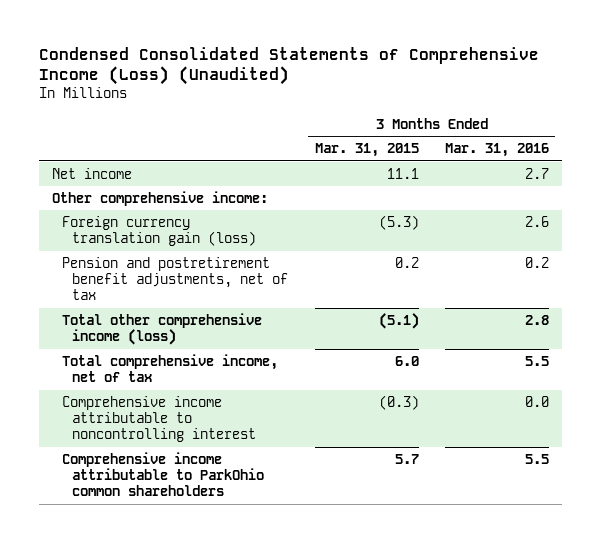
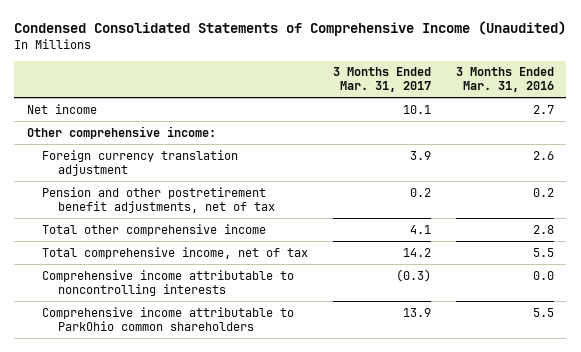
[39,46,540,86] Condensed Consolidated Statements of Comprehensive Income (Loss) (Unaudited) -> [14,20,567,36] Condensed Consolidated Statements of Comprehensive Income (Unaudited)
[314,143,419,158] Mar. 31, 2015 -> none
none -> [333,67,432,93] 3 Months Ended Mar. 31, 2017
[62,215,257,247] Foreign currency translation gain (loss) -> [42,149,239,176] Foreign currency translation adjustment
[62,256,289,301] Pension and postretirement benefit adjustments, net of tax -> [42,186,275,213] Pension and other postretirement benefit adjustments, net of tax
[62,312,263,346] Total other comprehensive income (loss) -> [42,223,267,236] Total other comprehensive income
[62,395,257,443] Comprehensive income attributable to noncontrolling interest -> [42,269,295,296] Comprehensive income attributable to noncontrolling interests

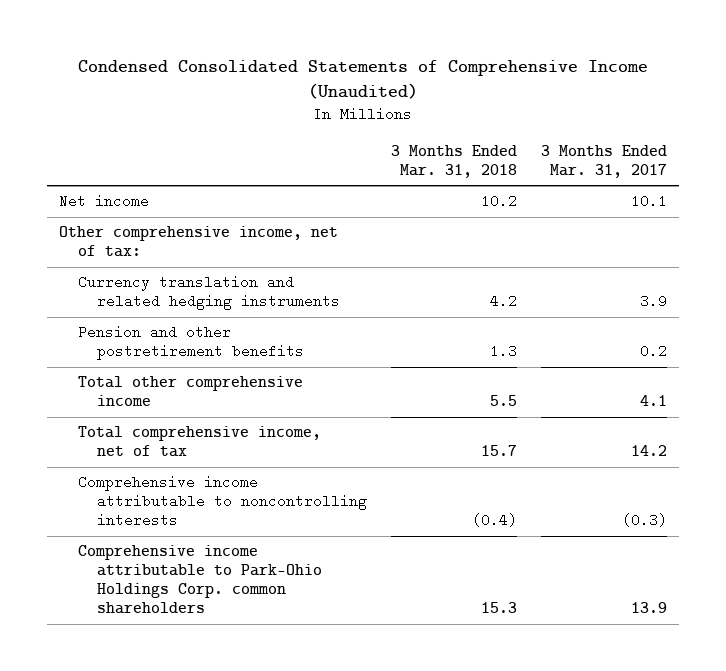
[455,67,554,93] 3 Months Ended Mar. 31, 2016 -> none
none -> [390,144,517,178] 3 Months Ended Mar. 31, 2018
[26,125,216,139] Other comprehensive income: -> [58,226,338,258] Other comprehensive income, net of tax:
[42,149,239,176] Foreign currency translation adjustment -> [77,275,340,311] Currency translation and related hedging instruments
[42,186,275,213] Pension and other postretirement benefit adjustments, net of tax -> [77,325,304,361] Pension and other postretirement benefits
[42,306,295,331] Comprehensive income attributable to ParkOhio common shareholders -> [77,545,322,615] Comprehensive income attributable to Park-Ohio Holdings Corp. common shareholders

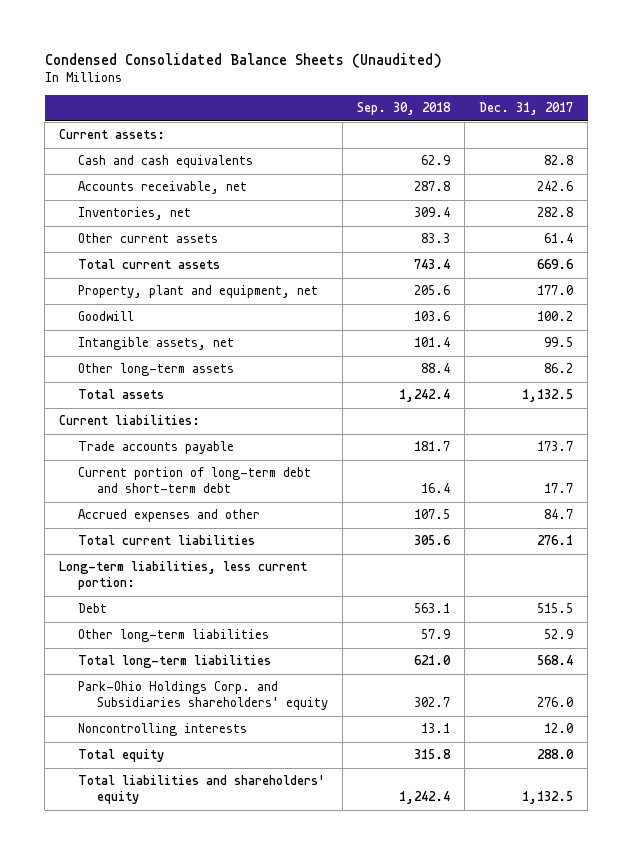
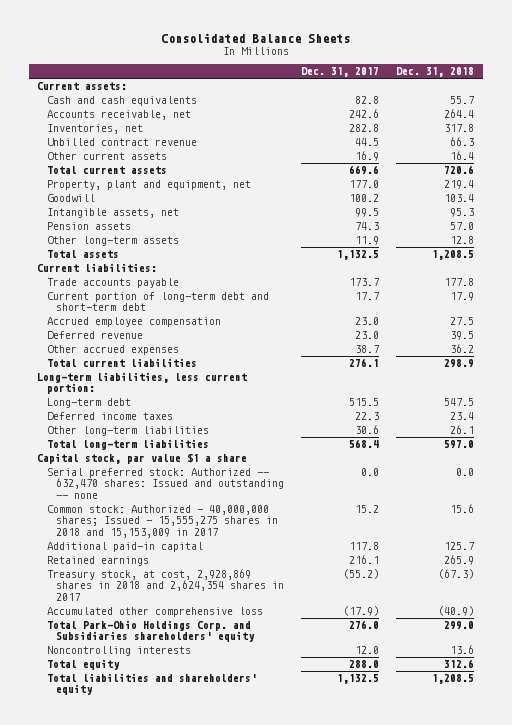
[44,52,442,68] Condensed Consolidated Balance Sheets (Unaudited) -> [160,32,350,43] Consolidated Balance Sheets
[357,102,452,116] Sep. 30, 2018 -> none
none -> [396,67,475,78] Dec. 31, 2018
none -> [46,138,197,147] Unbilled contract revenue
[544,233,574,244] 61.4 -> [355,151,380,162] 16.9
none -> [46,222,131,231] Pension assets
[544,363,574,374] 86.2 -> [355,236,380,246] 11.9
none -> [46,317,221,328] Accrued employee compensation
none -> [46,331,143,340] Deferred revenue
[78,509,261,523] Accrued expenses and other -> [46,345,179,356] Other accrued expenses
[544,509,574,520] 84.7 -> [355,345,380,354] 38.7
[78,603,108,614] Debt -> [46,398,131,409] Long-term debt
none -> [46,412,173,421] Deferred income taxes
[544,629,574,640] 52.9 -> [355,425,380,435] 30.6
none -> [37,453,248,465] Capital stock, par value $1 a share
none -> [46,468,285,499] Serial preferred stock: Authorized -- 632,470 shares: Issued and outstanding -- none
none -> [46,505,279,538] Common stock: Authorized - 40,000,000 shares; Issued - 15,555,275 shares in 2018 and 15,153,009 in 2017
none -> [46,542,203,553] Additional paid-in capital
none -> [46,556,149,567] Retained earnings
none -> [46,569,285,601] Treasury stock, at cost, 2,928,869 shares in 2018 and 2,624,354 shares in 2017
none -> [46,607,263,618] Accumulated other comprehensive loss
[78,681,328,711] Park-Ohio Holdings Corp. and Subsidiaries shareholders' equity -> [46,620,256,643] Total Park-Ohio Holdings Corp. and Subsidiaries shareholders' equity

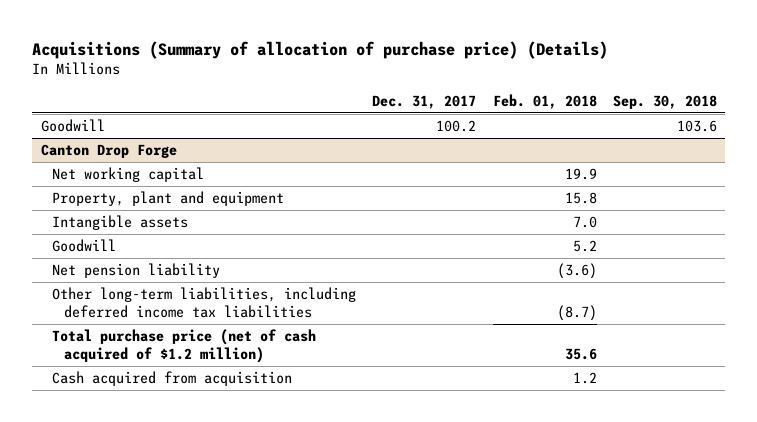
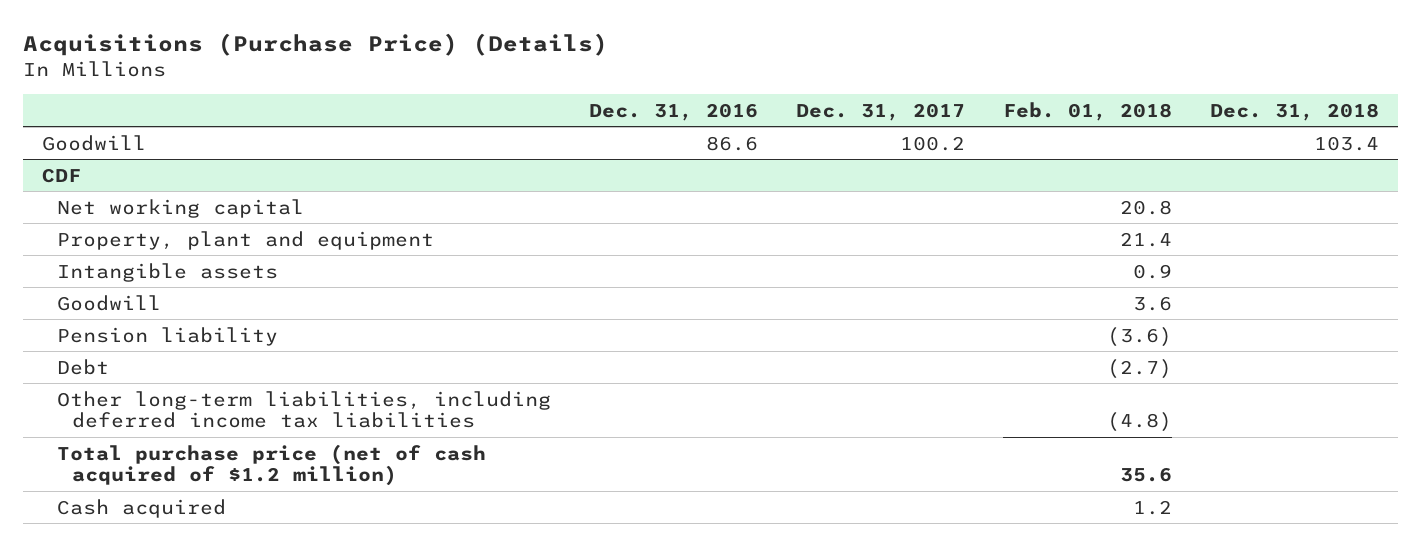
[32,40,609,59] Acquisitions (Summary of allocation of purchase price) (Details) -> [22,33,608,57] Acquisitions (Purchase Price) (Details)
[612,94,717,109] Sep. 30, 2018 -> none
none -> [588,102,758,121] Dec. 31, 2016
none -> [1210,102,1380,121] Dec. 31, 2018
[40,144,177,159] Canton Drop Forge -> [41,167,81,183] CDF
[564,168,597,181] 19.9 -> [1120,199,1173,215] 20.8
[564,192,597,205] 15.8 -> [1120,231,1173,247] 21.4
[572,216,597,229] 7.0 -> [1133,263,1173,279] 0.9
[572,240,597,253] 5.2 -> [1133,295,1173,311] 3.6
[52,263,221,279] Net pension liability -> [56,326,278,346] Pension liability
none -> [56,358,109,375] Debt
[556,305,597,322] (8.7) -> [1107,412,1173,433] (4.8)
[52,371,293,387] Cash acquired from acquisition -> [56,498,226,518] Cash acquired

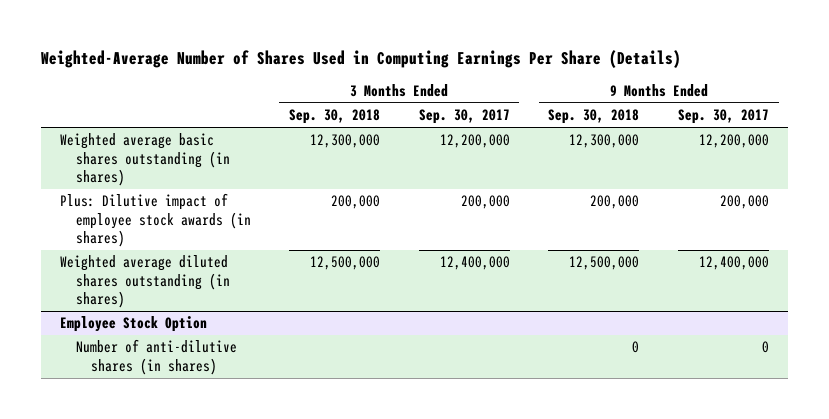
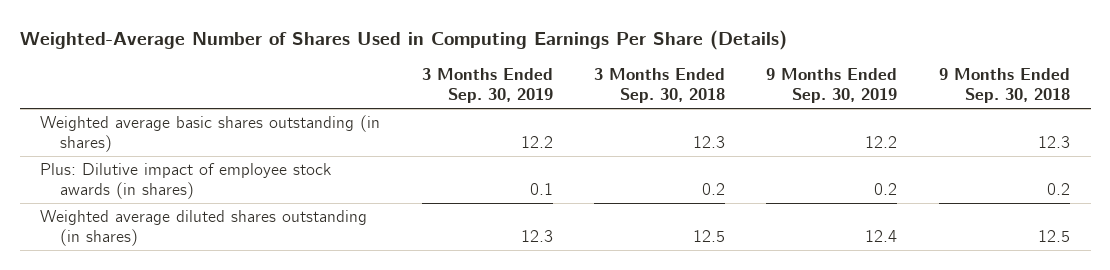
[418,109,510,125] Sep. 30, 2017 -> none
[677,109,769,125] Sep. 30, 2017 -> none
none -> [421,68,553,104] 3 Months Ended Sep. 30, 2019
none -> [766,68,898,104] 9 Months Ended Sep. 30, 2019
[60,316,208,333] Employee Stock Option -> none
[75,339,237,375] Number of anti-dilutive shares (in shares) -> none
[310,134,381,149] 12,300,000 -> [693,136,726,149] 12.3
[569,134,640,149] 12,300,000 -> [1037,136,1070,149] 12.3
[331,195,381,210] 200,000 -> [702,183,726,196] 0.2
[590,195,640,210] 200,000 -> [1046,183,1070,196] 0.2
[310,256,381,271] 12,500,000 -> [693,230,726,243] 12.5
[569,256,640,271] 12,500,000 -> [1037,230,1070,243] 12.5

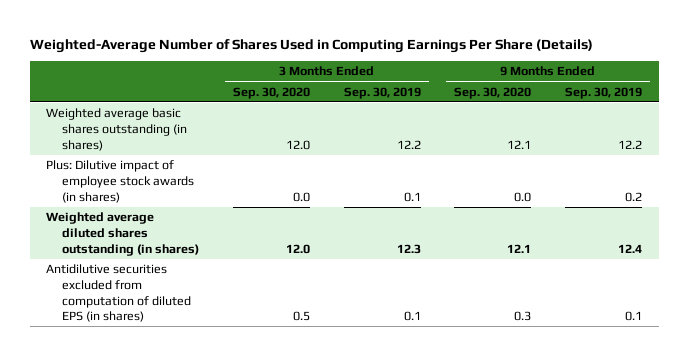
[594,68,726,104] 3 Months Ended Sep. 30, 2018 -> none
[938,68,1070,104] 9 Months Ended Sep. 30, 2018 -> none
none -> [232,86,310,99] Sep. 30, 2020
none -> [454,86,532,99] Sep. 30, 2020
none -> [46,264,192,323] Antidilutive securities excluded from computation of diluted EPS (in shares)

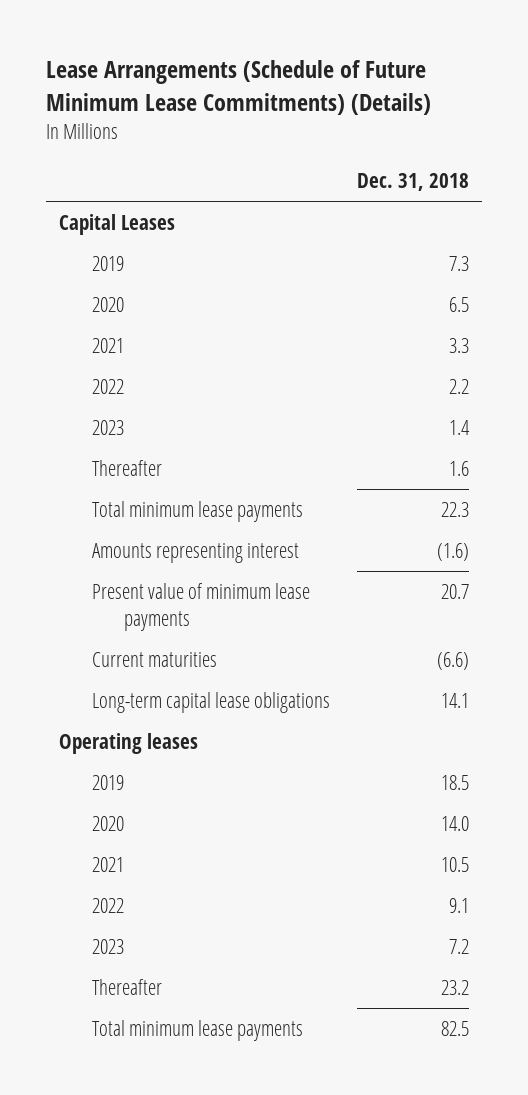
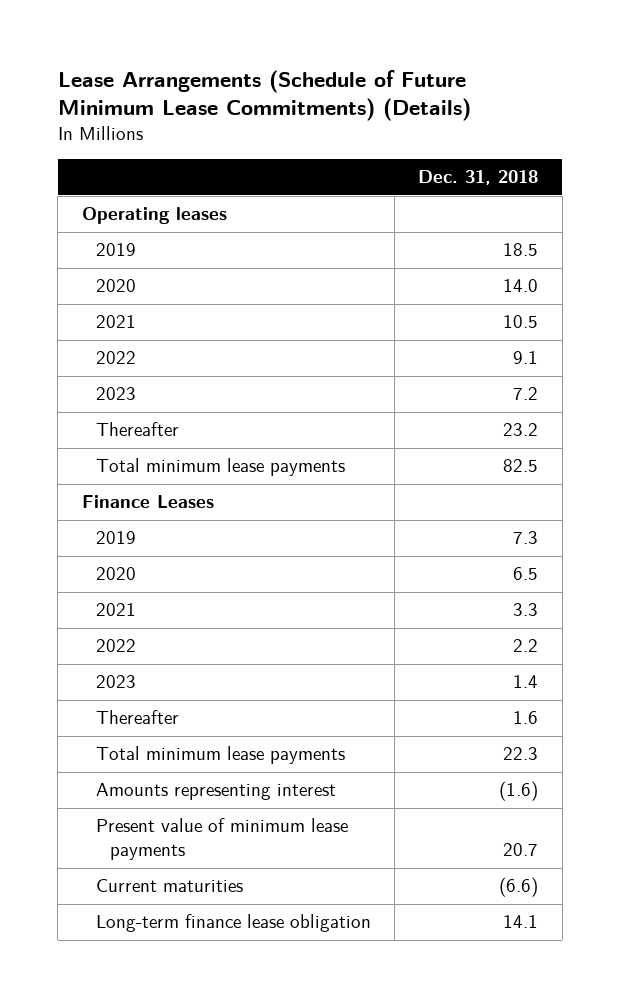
[59,732,199,754] Operating leases -> [81,207,227,225] Operating leases
[91,774,124,790] 2019 -> [95,243,136,257] 2019
[91,815,124,831] 2020 -> [95,279,136,293] 2020
[91,856,124,872] 2021 -> [95,315,136,329] 2021
[91,897,124,913] 2022 -> [95,351,136,365] 2022
[91,938,124,954] 2023 -> [95,387,136,401] 2023
[91,978,162,995] Thereafter -> [95,422,179,437] Thereafter
[91,1019,303,1041] Total minimum lease payments -> [95,458,345,477] Total minimum lease payments
[59,213,176,235] Capital Leases -> [81,495,214,509] Finance Leases
[91,691,330,713] Long-term capital lease obligations -> [95,914,371,933] Long-term finance lease obligation

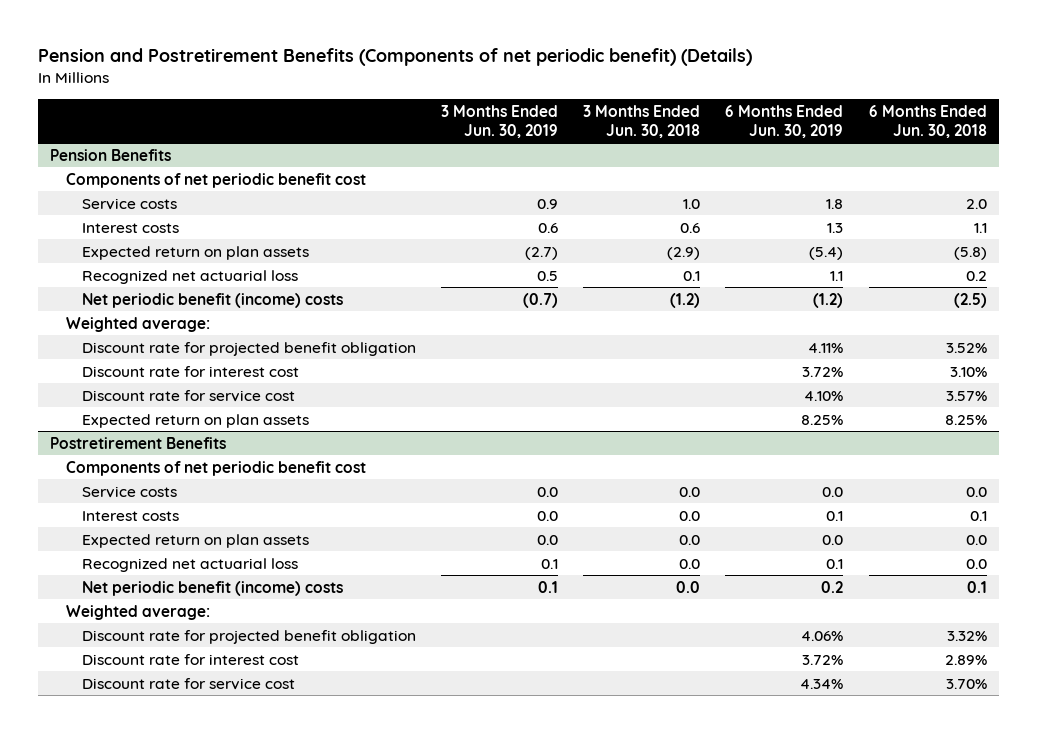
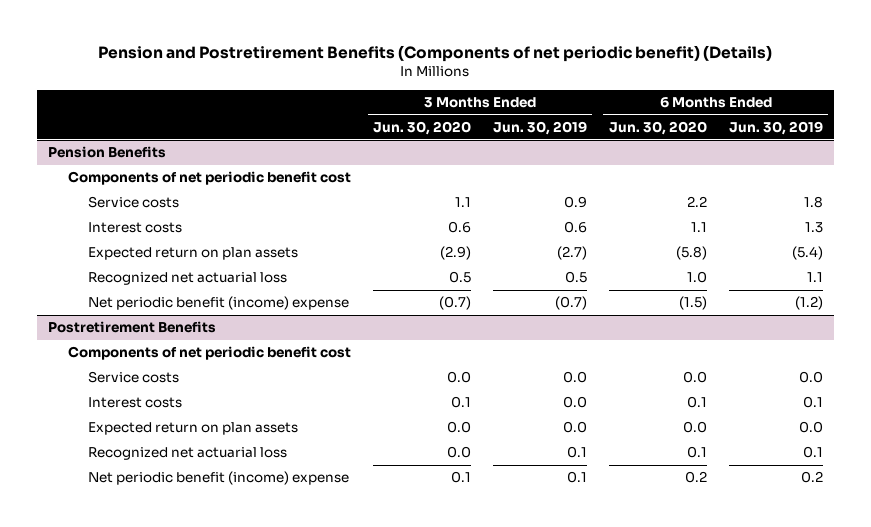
[583,104,701,138] 3 Months Ended Jun. 30, 2018 -> none
[868,104,987,138] 6 Months Ended Jun. 30, 2018 -> none
none -> [372,120,471,135] Jun. 30, 2020
none -> [608,120,707,135] Jun. 30, 2020
[66,316,211,332] Weighted average: -> none
[81,341,416,356] Discount rate for projected benefit obligation -> none
[81,365,299,377] Discount rate for interest cost -> none
[81,389,295,402] Discount rate for service cost -> none
[81,413,309,428] Expected return on plan assets -> none
[81,292,343,308] Net periodic benefit (income) costs -> [88,296,350,311] Net periodic benefit (income) expense
[66,604,211,620] Weighted average: -> none
[81,629,416,644] Discount rate for projected benefit obligation -> none
[81,653,299,665] Discount rate for interest cost -> none
[81,677,295,690] Discount rate for service cost -> none
[81,580,343,596] Net periodic benefit (income) costs -> [88,471,350,486] Net periodic benefit (income) expense

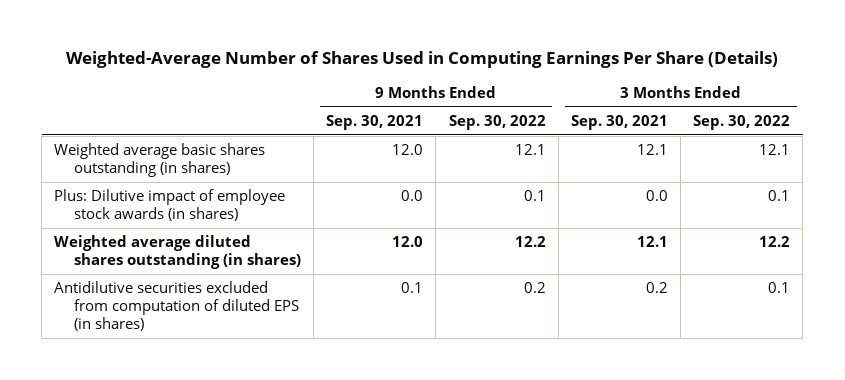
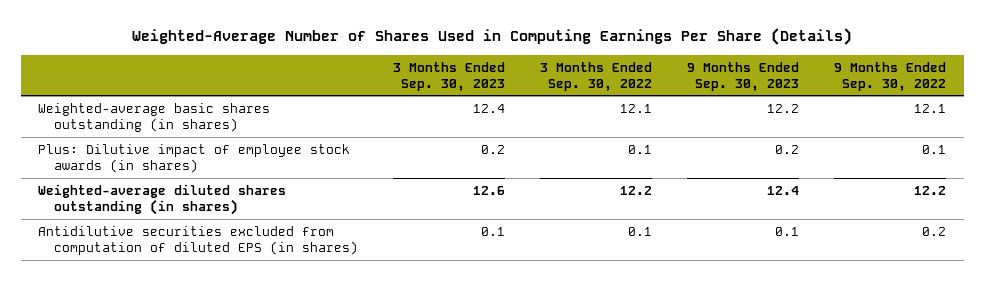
[326,114,424,130] Sep. 30, 2021 -> none
[570,114,668,130] Sep. 30, 2021 -> none
none -> [393,61,506,91] 3 Months Ended Sep. 30, 2023
none -> [687,61,800,91] 9 Months Ended Sep. 30, 2023
[54,143,266,178] Weighted average basic shares outstanding (in shares) -> [38,102,271,132] Weighted-average basic shares outstanding (in shares)
[54,235,301,270] Weighted average diluted shares outstanding (in shares) -> [38,183,287,215] Weighted-average diluted shares outstanding (in shares)

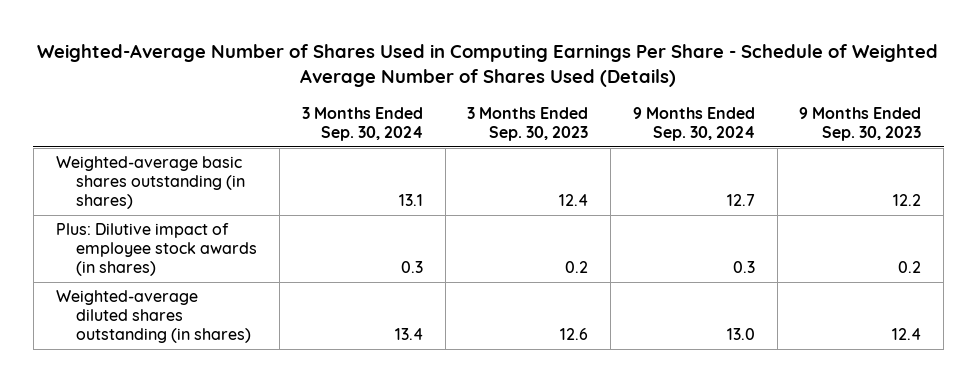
[132,28,853,46] Weighted-Average Number of Shares Used in Computing Earnings Per Share (Details) -> [37,44,939,87] Weighted-Average Number of Shares Used in Computing Earnings Per Share - Schedule of Weighted Average Number of Shares Used (Details)
[540,61,653,91] 3 Months Ended Sep. 30, 2022 -> none
[834,61,947,91] 9 Months Ended Sep. 30, 2022 -> none
none -> [301,107,423,141] 3 Months Ended Sep. 30, 2024
none -> [632,107,755,141] 9 Months Ended Sep. 30, 2024
[38,225,359,255] Antidilutive securities excluded from computation of diluted EPS (in shares) -> none

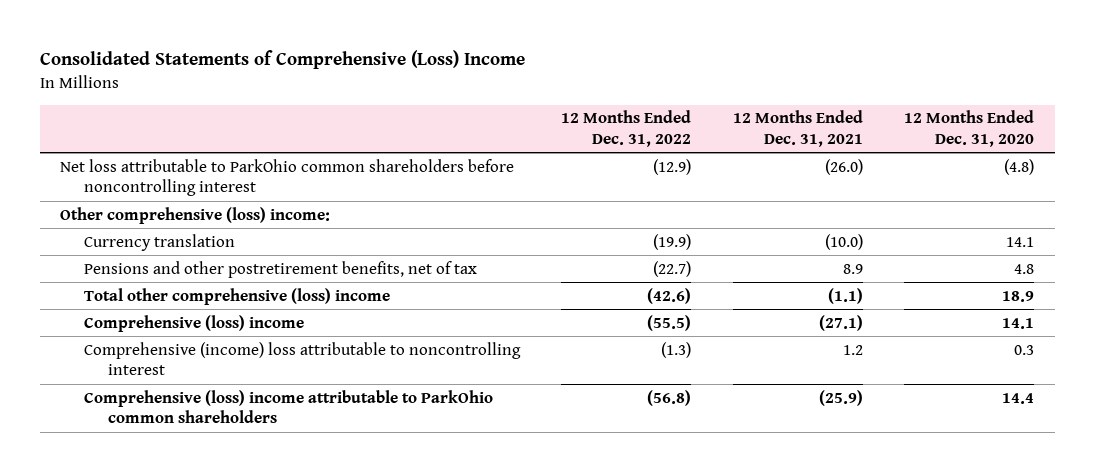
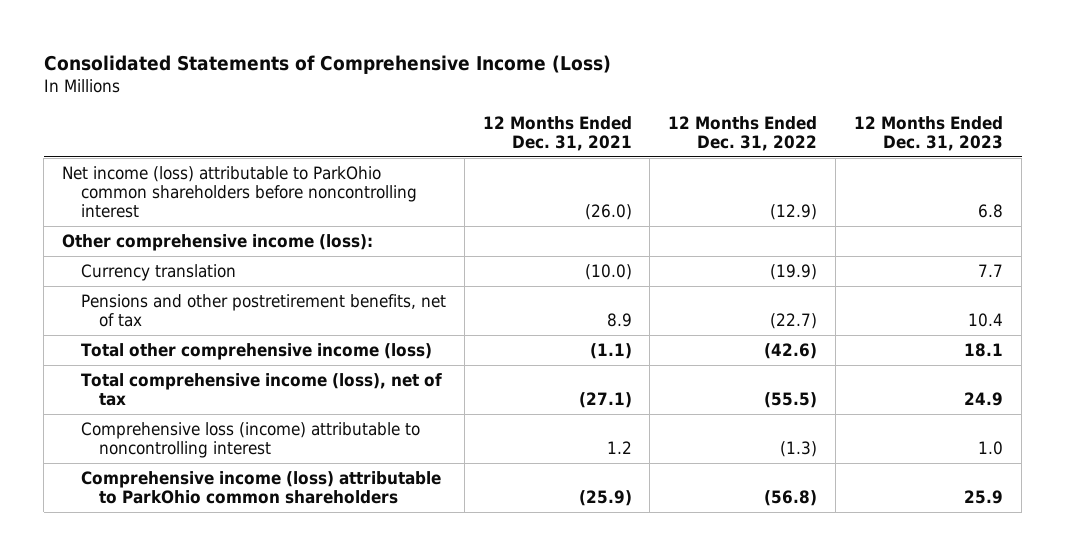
[39,50,525,70] Consolidated Statements of Comprehensive (Loss) Income -> [43,54,611,74] Consolidated Statements of Comprehensive Income (Loss)
[903,110,1034,148] 12 Months Ended Dec. 31, 2020 -> none
none -> [854,116,1004,152] 12 Months Ended Dec. 31, 2023
[60,158,515,197] Net loss attributable to ParkOhio common shareholders before noncontrolling interest -> [62,165,417,218] Net income (loss) attributable to ParkOhio common shareholders before noncontrolling interest
[60,206,331,224] Other comprehensive (loss) income: -> [62,233,374,251] Other comprehensive income (loss):
[83,287,390,305] Total other comprehensive (loss) income -> [80,342,432,360] Total other comprehensive income (loss)
[83,314,304,332] Comprehensive (loss) income -> [80,372,442,406] Total comprehensive income (loss), net of tax
[83,341,521,376] Comprehensive (income) loss attributable to noncontrolling interest -> [80,421,420,458] Comprehensive loss (income) attributable to noncontrolling interest
[83,389,493,424] Comprehensive (loss) income attributable to ParkOhio common shareholders -> [80,470,441,504] Comprehensive income (loss) attributable to ParkOhio common shareholders

